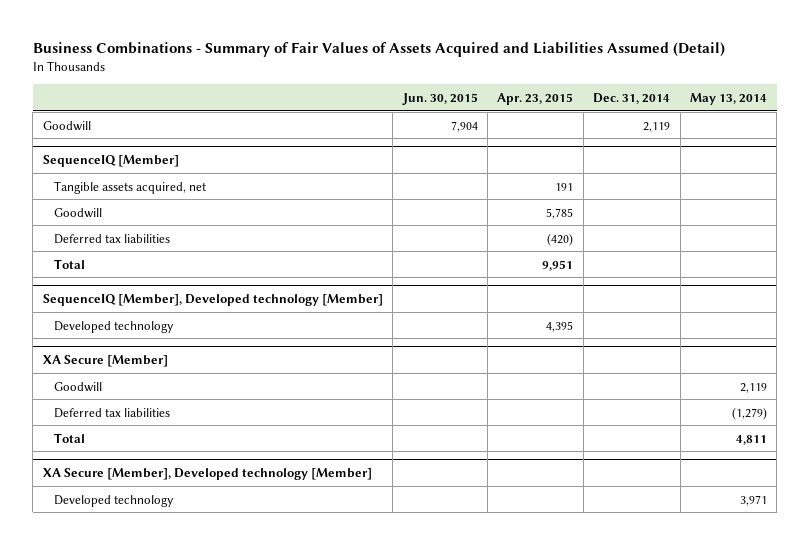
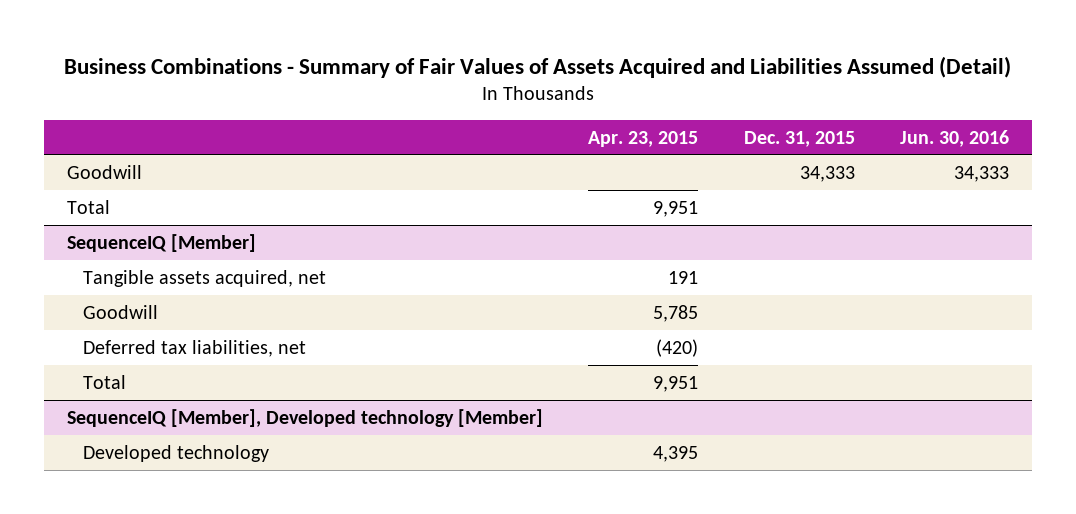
[401,92,478,105] Jun. 30, 2015 -> none
[593,92,671,104] Dec. 31, 2014 -> none
[690,92,768,105] May 13, 2014 -> none
none -> [743,130,855,147] Dec. 31, 2015
none -> [900,129,1010,147] Jun. 30, 2016
none -> [66,199,110,214] Total
[53,233,170,244] Deferred tax liabilities -> [83,339,307,357] Deferred tax liabilities, net
[42,354,168,367] XA Secure [Member] -> none
[53,381,102,392] Goodwill -> none
[53,407,170,418] Deferred tax liabilities -> none
[53,432,85,443] Total -> none
[42,467,372,480] XA Secure [Member], Developed technology [Member] -> none
[53,494,174,507] Developed technology -> none

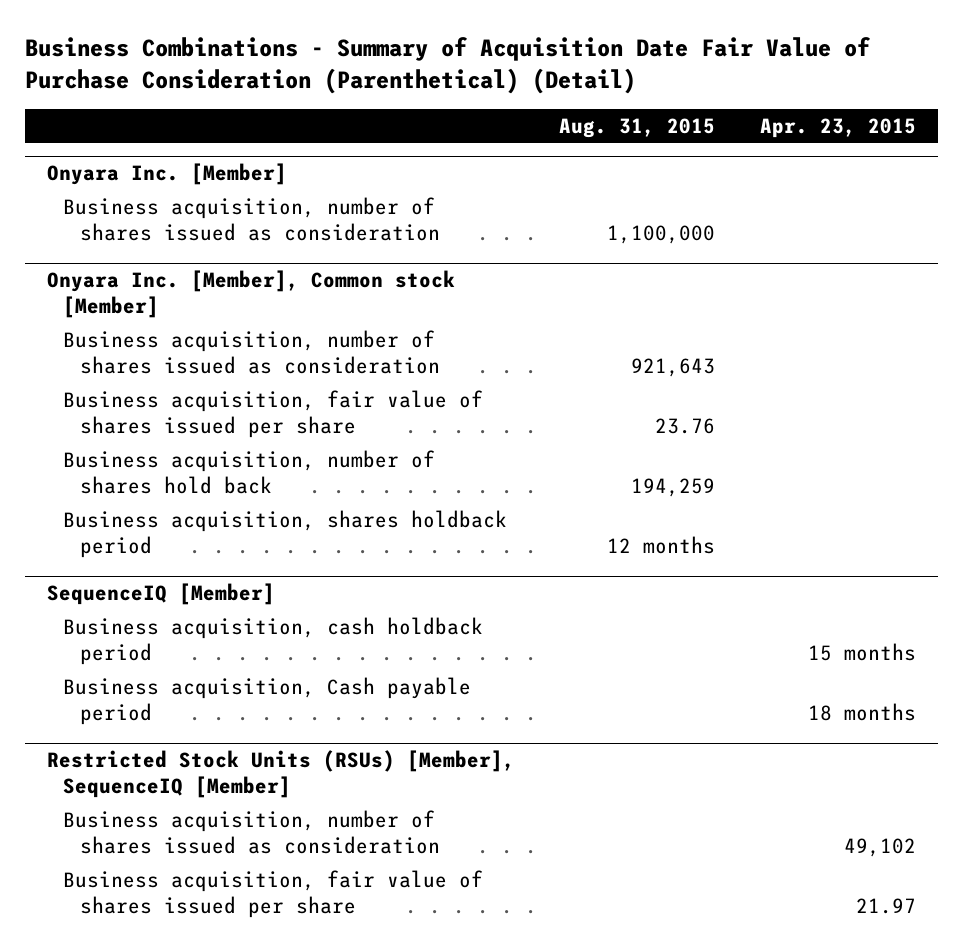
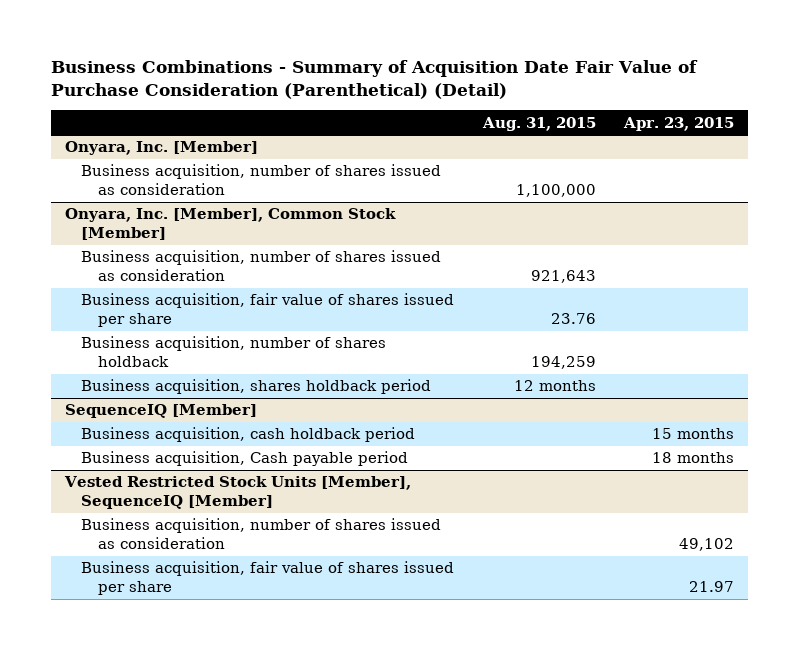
[46,162,287,185] Onyara Inc. [Member] -> [64,141,258,156] Onyara, Inc. [Member]
[46,269,455,319] Onyara Inc. [Member], Common stock [Member] -> [64,208,396,241] Onyara, Inc. [Member], Common Stock [Member]
[63,449,436,495] Business acquisition, number of shares hold back -> [81,336,387,368] Business acquisition, number of shares holdback
[46,749,515,799] Restricted Stock Units (RSUs) [Member], SequenceIQ [Member] -> [63,476,411,510] Vested Restricted Stock Units [Member], SequenceIQ [Member]

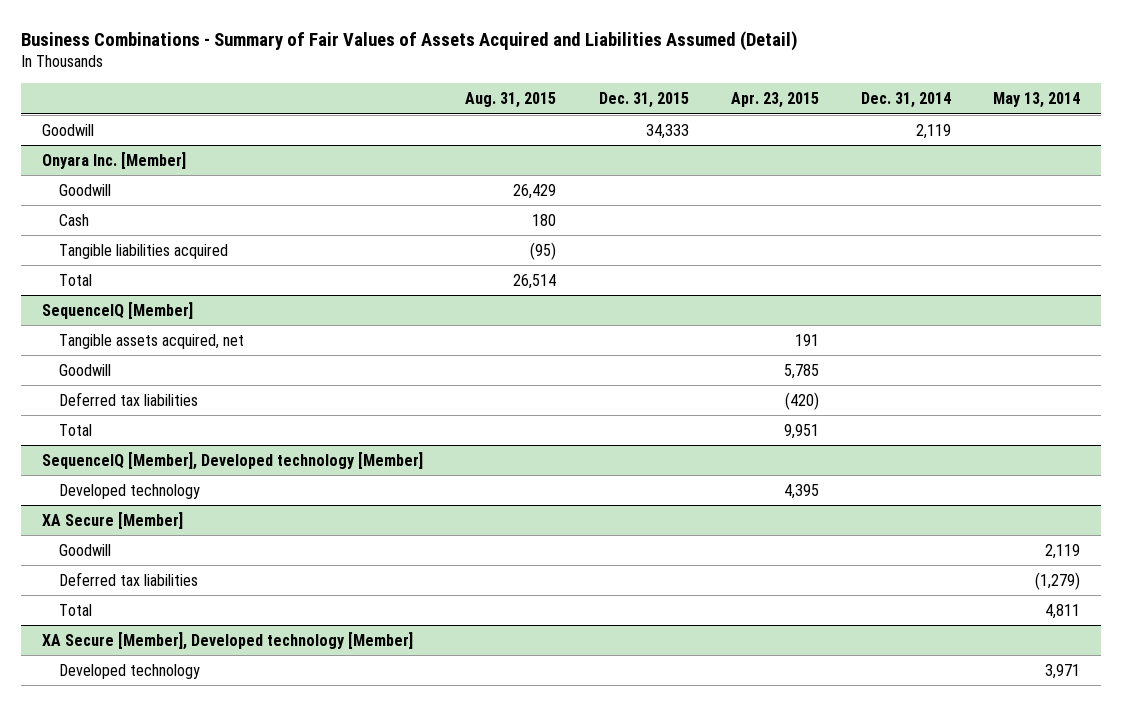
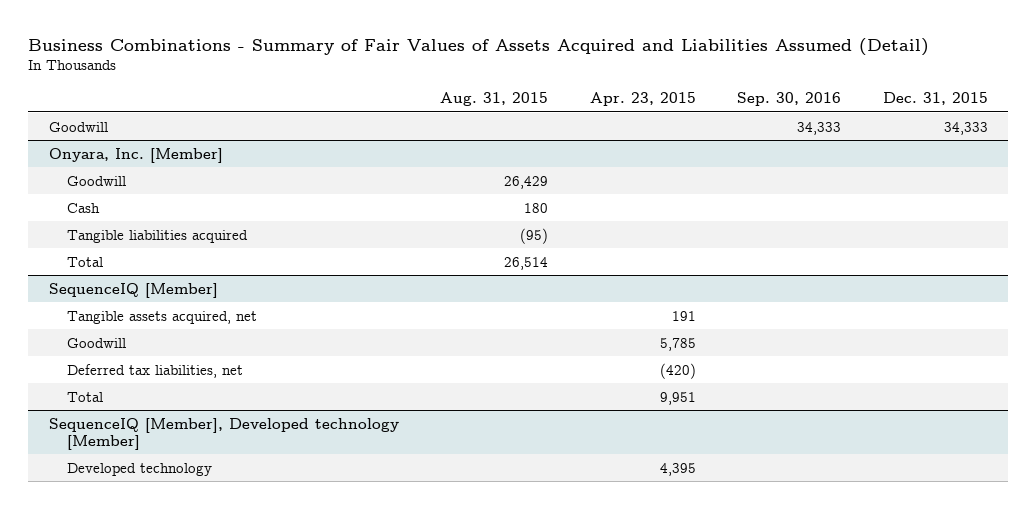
[861,92,952,109] Dec. 31, 2014 -> none
[993,92,1081,109] May 13, 2014 -> none
none -> [737,92,842,107] Sep. 30, 2016
[42,151,187,169] Onyara Inc. [Member] -> [48,147,223,163] Onyara, Inc. [Member]
[58,391,198,406] Deferred tax liabilities -> [66,363,243,378] Deferred tax liabilities, net
[42,511,184,529] XA Secure [Member] -> none
[58,543,111,556] Goodwill -> none
[58,571,198,586] Deferred tax liabilities -> none
[58,603,92,616] Total -> none
[42,631,414,650] XA Secure [Member], Developed technology [Member] -> none
[58,663,200,679] Developed technology -> none

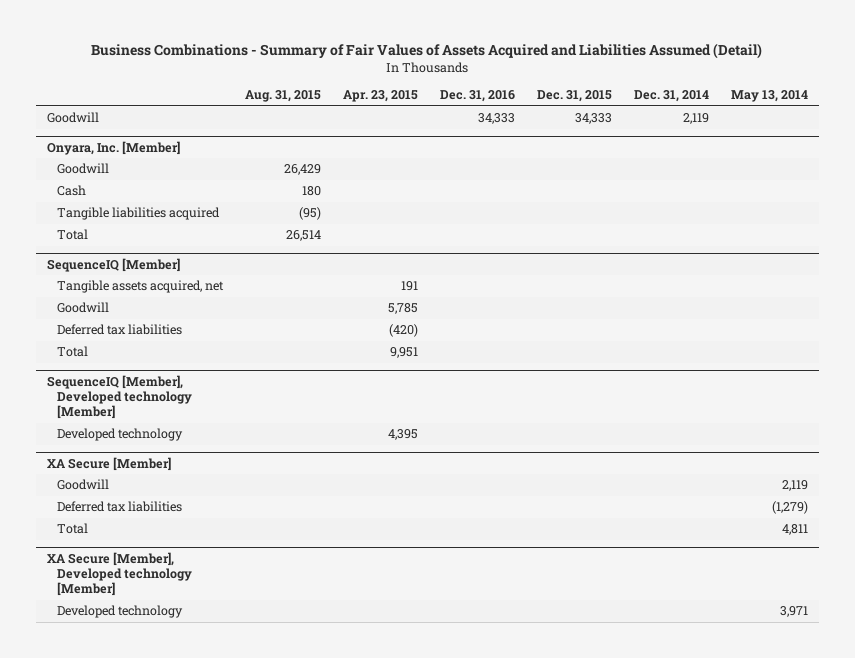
[737,92,842,107] Sep. 30, 2016 -> none
none -> [439,90,515,103] Dec. 31, 2016
none -> [633,90,709,103] Dec. 31, 2014
none -> [730,90,808,103] May 13, 2014
[66,363,243,378] Deferred tax liabilities, net -> [57,324,183,336] Deferred tax liabilities
none -> [47,456,172,471] XA Secure [Member]
none -> [57,479,110,491] Goodwill
none -> [57,501,183,513] Deferred tax liabilities
none -> [57,523,89,535] Total
none -> [47,551,193,597] XA Secure [Member], Developed technology [Member]
none -> [57,605,184,619] Developed technology

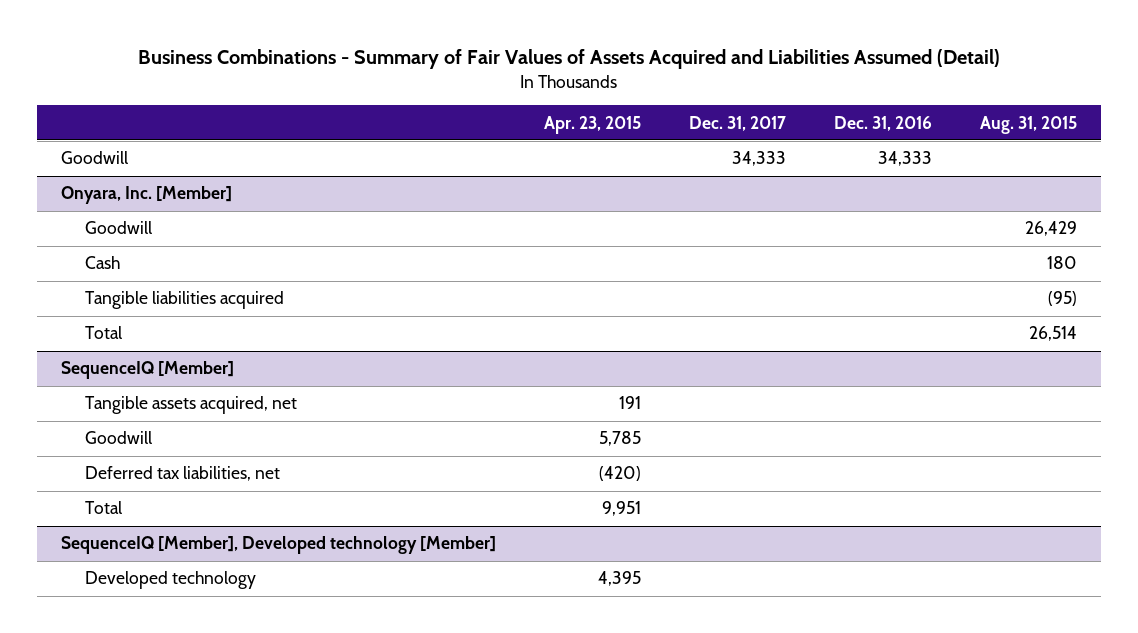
[536,90,612,103] Dec. 31, 2015 -> none
[633,90,709,103] Dec. 31, 2014 -> none
[730,90,808,103] May 13, 2014 -> none
none -> [688,115,786,131] Dec. 31, 2017
[57,324,183,336] Deferred tax liabilities -> [85,466,281,482] Deferred tax liabilities, net
[47,456,172,471] XA Secure [Member] -> none
[57,479,110,491] Goodwill -> none
[57,501,183,513] Deferred tax liabilities -> none
[57,523,89,535] Total -> none
[47,551,193,597] XA Secure [Member], Developed technology [Member] -> none
[57,605,184,619] Developed technology -> none

